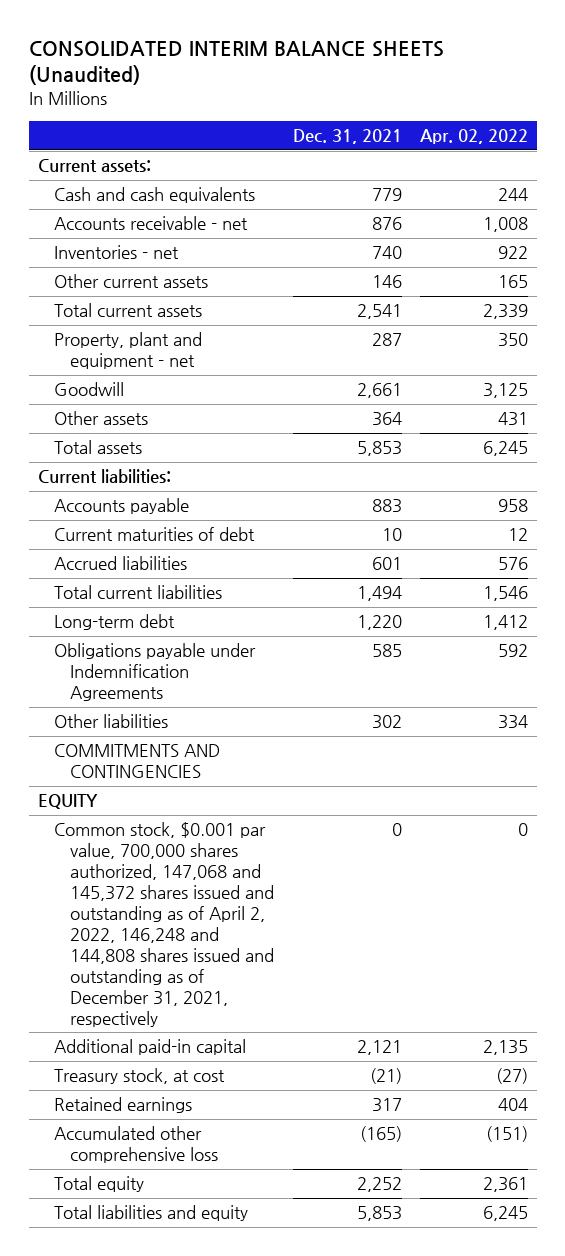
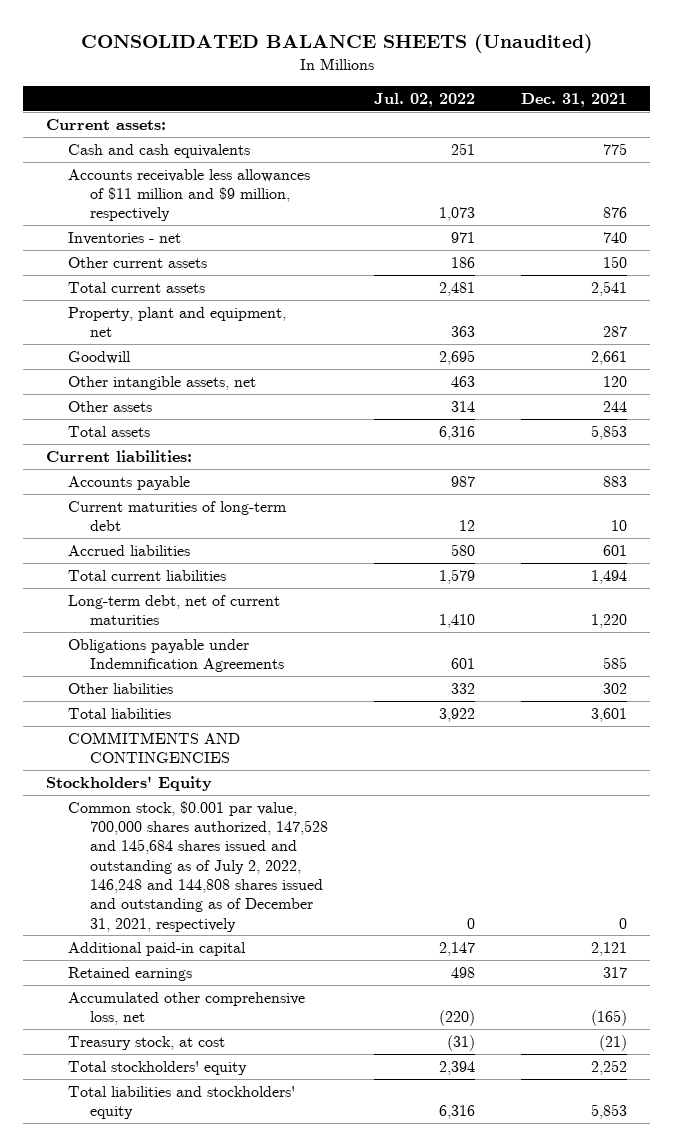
[28,40,444,86] CONSOLIDATED INTERIM BALANCE SHEETS (Unaudited) -> [80,34,593,54] CONSOLIDATED BALANCE SHEETS (Unaudited)
[419,129,528,145] Apr. 02, 2022 -> none
none -> [373,92,475,107] Jul. 02, 2022
[371,188,402,202] 779 -> [603,142,628,155] 775
[54,216,249,231] Accounts receivable - net -> [68,168,311,222] Accounts receivable less allowances of $11 million and $9 million, respectively
[371,275,402,289] 146 -> [603,255,628,268] 150
[54,332,203,370] Property, plant and equipment - net -> [68,306,287,338] Property, plant and equipment, net
none -> [68,375,257,390] Other intangible assets, net
[371,412,402,427] 364 -> [603,400,628,412] 244
[54,527,256,542] Current maturities of debt -> [68,500,288,532] Current maturities of long-term debt
[54,614,176,631] Long-term debt -> [68,594,281,626] Long-term debt, net of current maturities
none -> [68,707,172,719] Total liabilities
[37,794,98,810] EQUITY -> [46,775,213,791] Stockholders' Equity
[54,822,275,1028] Common stock, $0.001 par value, 700,000 shares authorized, 147,068 and 145,372 shares issued and outstanding as of April 2, 2022, 146,248 and 144,808 shares issued and outstanding as of December 31, 2021, respectively -> [68,800,328,932] Common stock, $0.001 par value, 700,000 shares authorized, 147,528 and 145,684 shares issued and outstanding as of July 2, 2022, 146,248 and 144,808 shares issued and outstanding as of December 31, 2021, respectively
[54,1126,219,1164] Accumulated other comprehensive loss -> [68,991,306,1026] Accumulated other comprehensive loss, net
[54,1068,226,1085] Treasury stock, at cost -> [68,1035,226,1050] Treasury stock, at cost
[54,1176,145,1193] Total equity -> [68,1060,248,1075] Total stockholders' equity
[54,1205,249,1222] Total liabilities and equity -> [68,1085,296,1120] Total liabilities and stockholders' equity

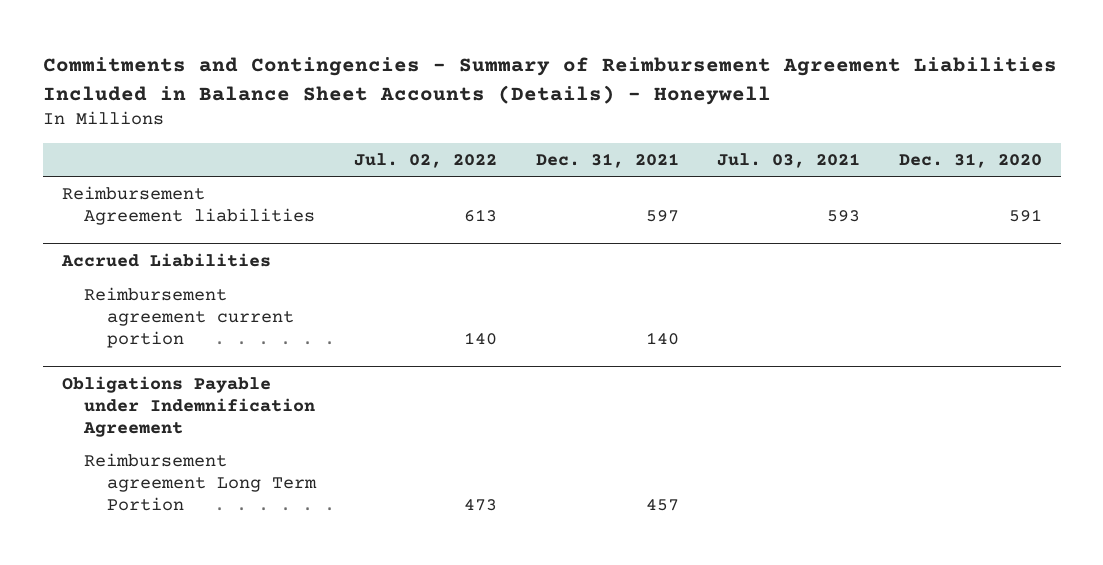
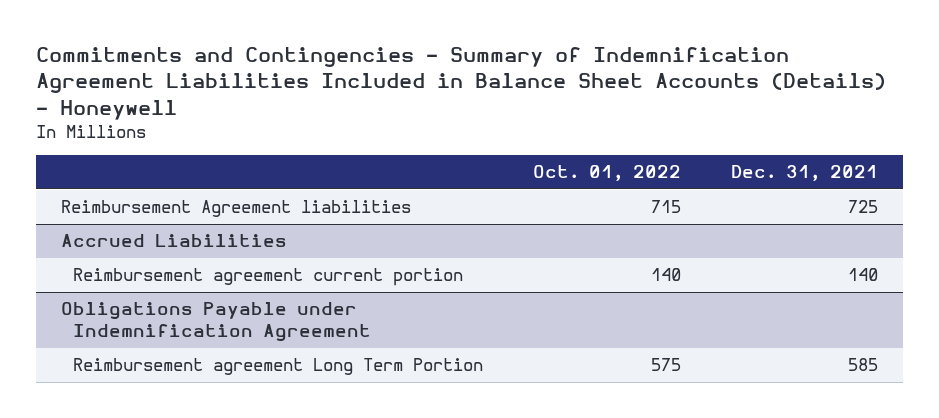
[42,57,1057,105] Commitments and Contingencies - Summary of Reimbursement Agreement Liabilities Included in Balance Sheet Accounts (Details) - Honeywell -> [35,46,886,120] Commitments and Contingencies - Summary of Indemnification Agreement Liabilities Included in Balance Sheet Accounts (Details) - Honeywell
[354,152,498,168] Jul. 02, 2022 -> none
[717,152,861,168] Jul. 03, 2021 -> none
[898,152,1042,168] Dec. 31, 2020 -> none
none -> [533,165,682,182] Oct. 01, 2022
[645,210,679,223] 597 -> [848,200,879,214] 725
[645,498,679,511] 457 -> [848,358,879,372] 585

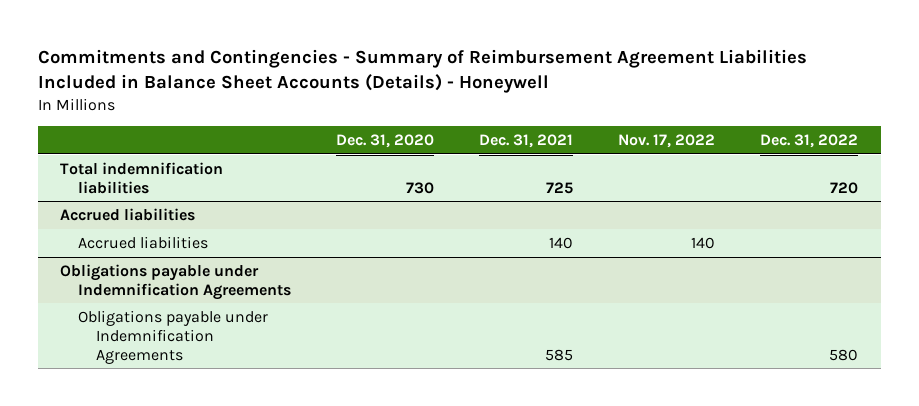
[35,46,886,120] Commitments and Contingencies - Summary of Indemnification Agreement Liabilities Included in Balance Sheet Accounts (Details) - Honeywell -> [37,48,807,94] Commitments and Contingencies - Summary of Reimbursement Agreement Liabilities Included in Balance Sheet Accounts (Details) - Honeywell
[533,165,682,182] Oct. 01, 2022 -> none
none -> [336,133,435,148] Dec. 31, 2020
none -> [618,133,716,148] Nov. 17, 2022
none -> [760,133,859,148] Dec. 31, 2022
[60,200,411,218] Reimbursement Agreement liabilities -> [60,161,224,194] Total indemnification liabilities
[60,234,287,248] Accrued Liabilities -> [60,207,196,221] Accrued liabilities
[72,268,463,287] Reimbursement agreement current portion -> [78,235,209,249] Accrued liabilities
[60,302,371,343] Obligations Payable under Indemnification Agreement -> [60,263,292,300] Obligations payable under Indemnification Agreements
[72,358,483,376] Reimbursement agreement Long Term Portion -> [78,309,269,364] Obligations payable under Indemnification Agreements

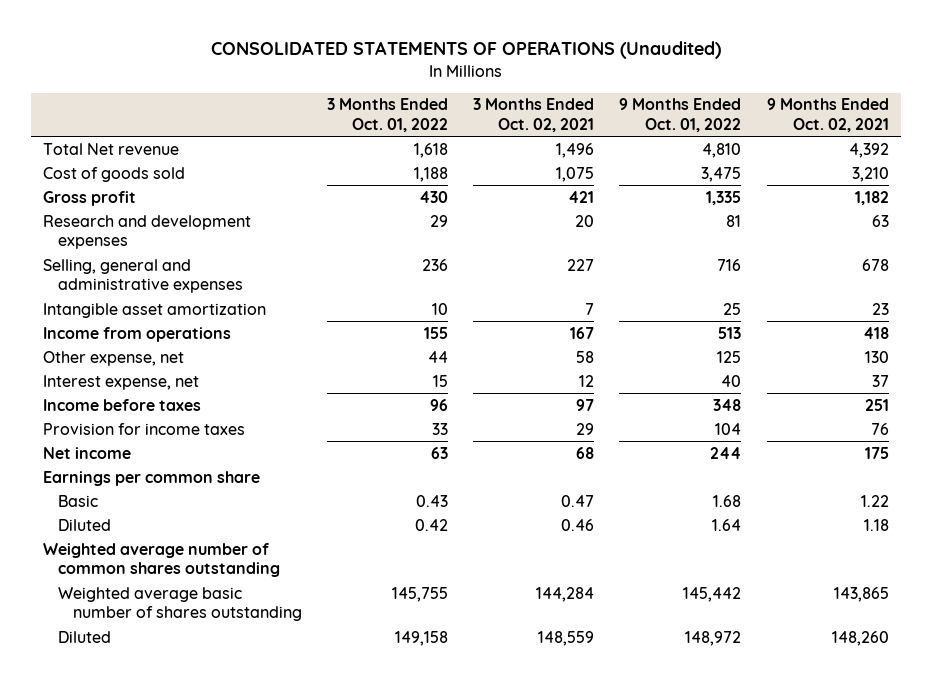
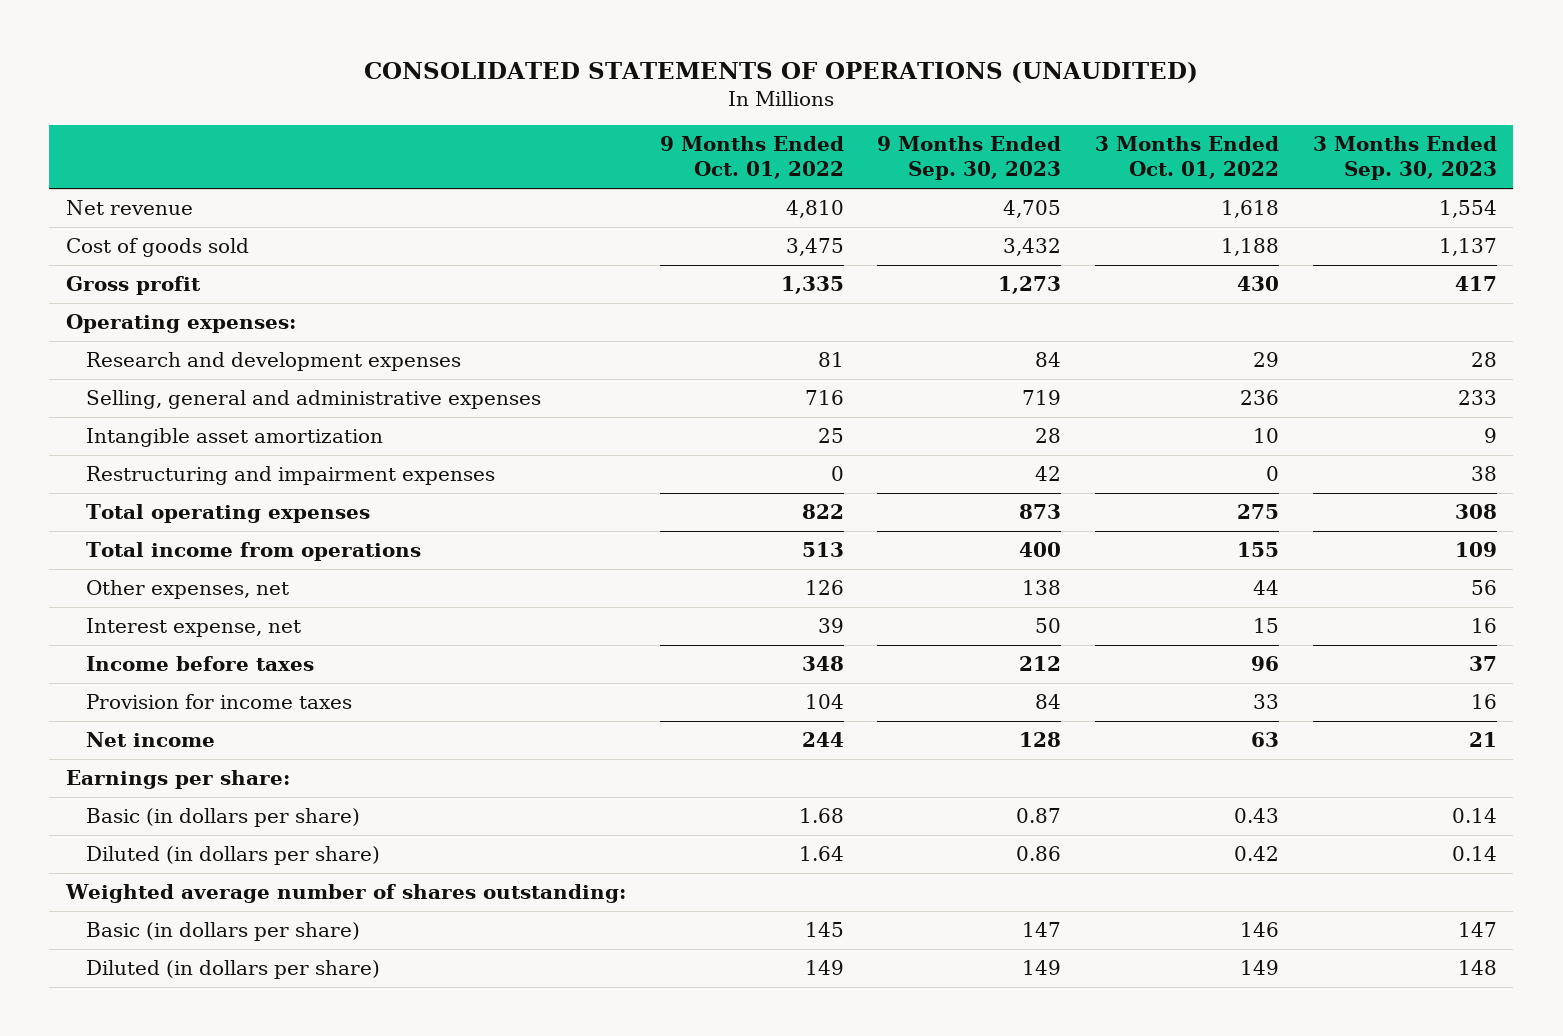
[210,41,721,60] CONSOLIDATED STATEMENTS OF OPERATIONS (Unaudited) -> [364,62,1199,84] CONSOLIDATED STATEMENTS OF OPERATIONS (UNAUDITED)
[473,98,595,132] 3 Months Ended Oct. 02, 2021 -> none
[766,98,889,132] 9 Months Ended Oct. 02, 2021 -> none
none -> [877,136,1062,181] 9 Months Ended Sep. 30, 2023
none -> [1312,136,1497,181] 3 Months Ended Sep. 30, 2023
[43,142,180,155] Total Net revenue -> [66,200,194,216] Net revenue
none -> [66,314,297,334] Operating expenses:
none -> [85,466,495,486] Restructuring and impairment expenses
none -> [85,504,370,524] Total operating expenses
[43,326,232,342] Income from operations -> [85,542,421,562] Total income from operations
[43,350,185,366] Other expense, net -> [85,580,289,600] Other expenses, net
[717,350,742,363] 125 -> [804,580,844,596] 126
[721,374,742,387] 40 -> [817,618,844,634] 39
[58,586,302,622] Weighted average basic number of shares outstanding -> none
[43,470,261,486] Earnings per common share -> [66,770,291,790] Earnings per share:
[58,494,99,507] Basic -> [85,808,360,828] Basic (in dollars per share)
[58,518,112,531] Diluted -> [85,846,380,866] Diluted (in dollars per share)
[43,542,281,578] Weighted average number of common shares outstanding -> [65,884,627,904] Weighted average number of shares outstanding:
none -> [85,922,360,942] Basic (in dollars per share)
[58,630,112,643] Diluted -> [85,960,380,980] Diluted (in dollars per share)
[395,630,449,646] 149,158 -> [1239,960,1279,976] 149
[685,630,742,646] 148,972 -> [804,960,844,976] 149

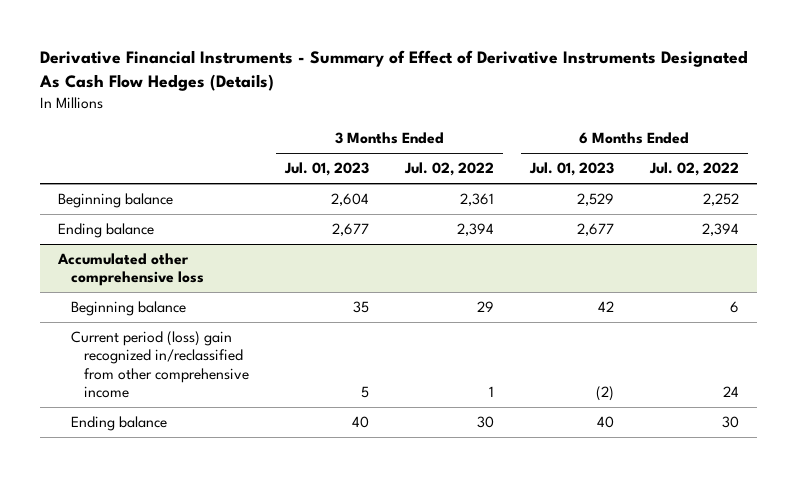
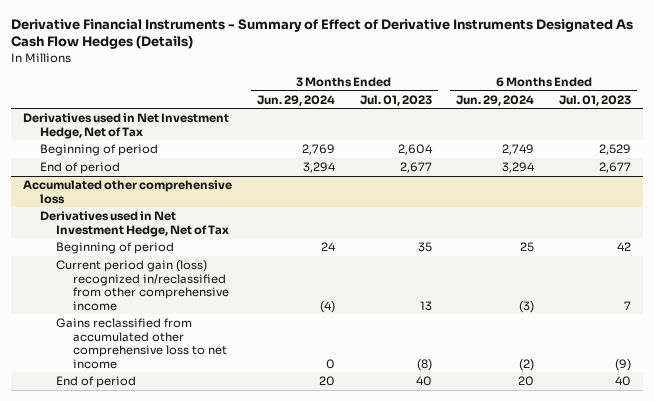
[404,162,495,177] Jul. 02, 2022 -> none
[648,162,739,177] Jul. 02, 2022 -> none
none -> [256,94,335,106] Jun. 29, 2024
none -> [456,94,535,106] Jun. 29, 2024
none -> [23,112,230,139] Derivatives used in Net Investment Hedge, Net of Tax
[57,193,173,209] Beginning balance -> [39,143,158,156] Beginning of period
[57,223,154,239] Ending balance -> [39,161,120,174] End of period
none -> [39,210,230,237] Derivatives used in Net Investment Hedge, Net of Tax
[71,301,187,317] Beginning balance -> [56,241,175,254] Beginning of period
[71,331,250,399] Current period (loss) gain recognized in/reclassified from other comprehensive income -> [56,259,229,311] Current period gain (loss) recognized in/reclassified from other comprehensive income
[361,386,370,399] 5 -> [419,300,432,311] 13
[595,386,614,402] (2) -> [624,300,632,310] 7
none -> [56,317,227,369] Gains reclassified from accumulated other comprehensive loss to net income
[71,416,168,432] Ending balance -> [56,375,137,388] End of period

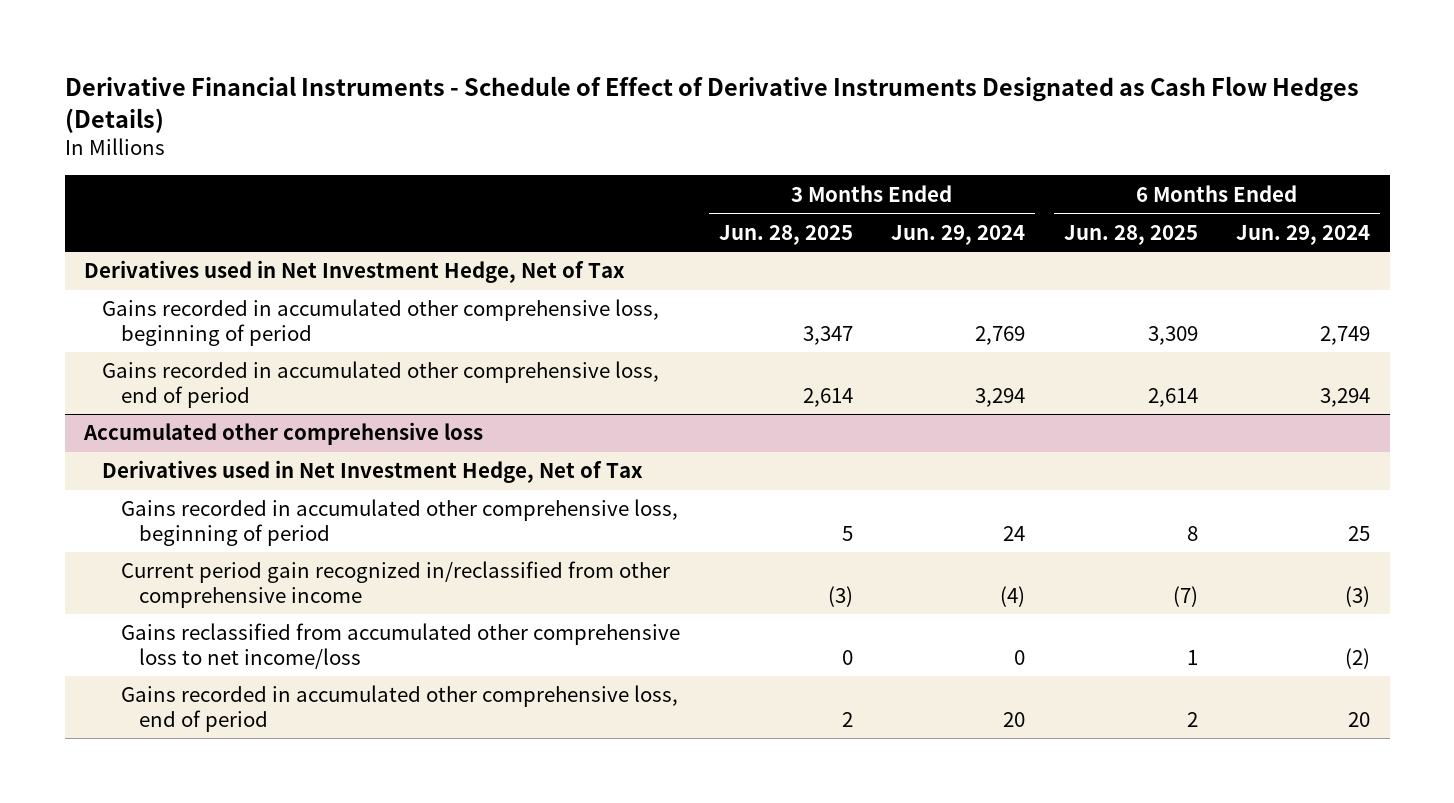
[10,18,633,50] Derivative Financial Instruments - Summary of Effect of Derivative Instruments Designated As Cash Flow Hedges (Details) -> [64,76,1359,133] Derivative Financial Instruments - Schedule of Effect of Derivative Instruments Designated as Cash Flow Hedges (Details)
[359,94,432,106] Jul. 01, 2023 -> none
[559,94,632,106] Jul. 01, 2023 -> none
none -> [718,224,853,245] Jun. 28, 2025
none -> [1063,224,1198,245] Jun. 28, 2025
[39,143,158,156] Beginning of period -> [102,299,660,346] Gains recorded in accumulated other comprehensive loss, beginning of period
[39,161,120,174] End of period -> [102,361,660,408] Gains recorded in accumulated other comprehensive loss, end of period
[56,241,175,254] Beginning of period -> [120,499,678,546] Gains recorded in accumulated other comprehensive loss, beginning of period
[56,259,229,311] Current period gain (loss) recognized in/reclassified from other comprehensive income -> [120,561,670,608] Current period gain recognized in/reclassified from other comprehensive income
[56,317,227,369] Gains reclassified from accumulated other comprehensive loss to net income -> [120,623,680,669] Gains reclassified from accumulated other comprehensive loss to net income/loss
[56,375,137,388] End of period -> [120,685,678,732] Gains recorded in accumulated other comprehensive loss, end of period

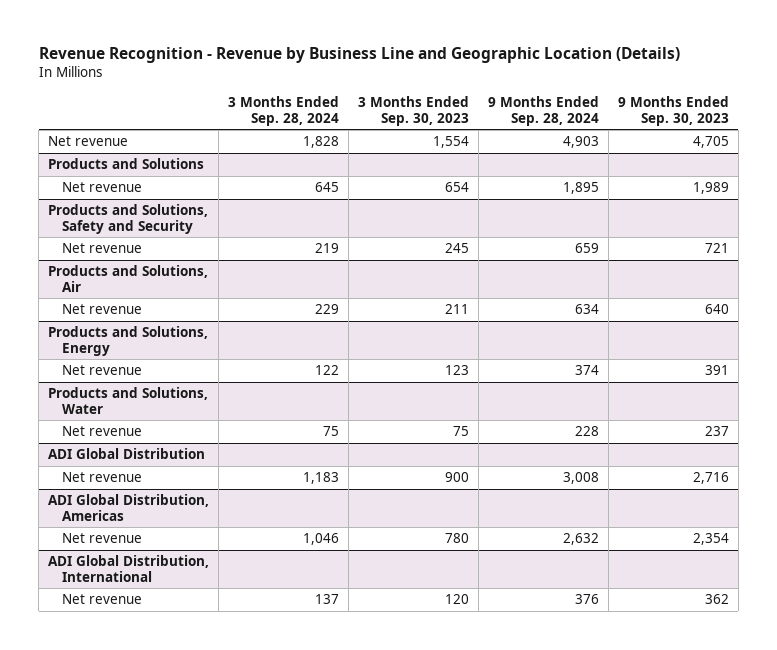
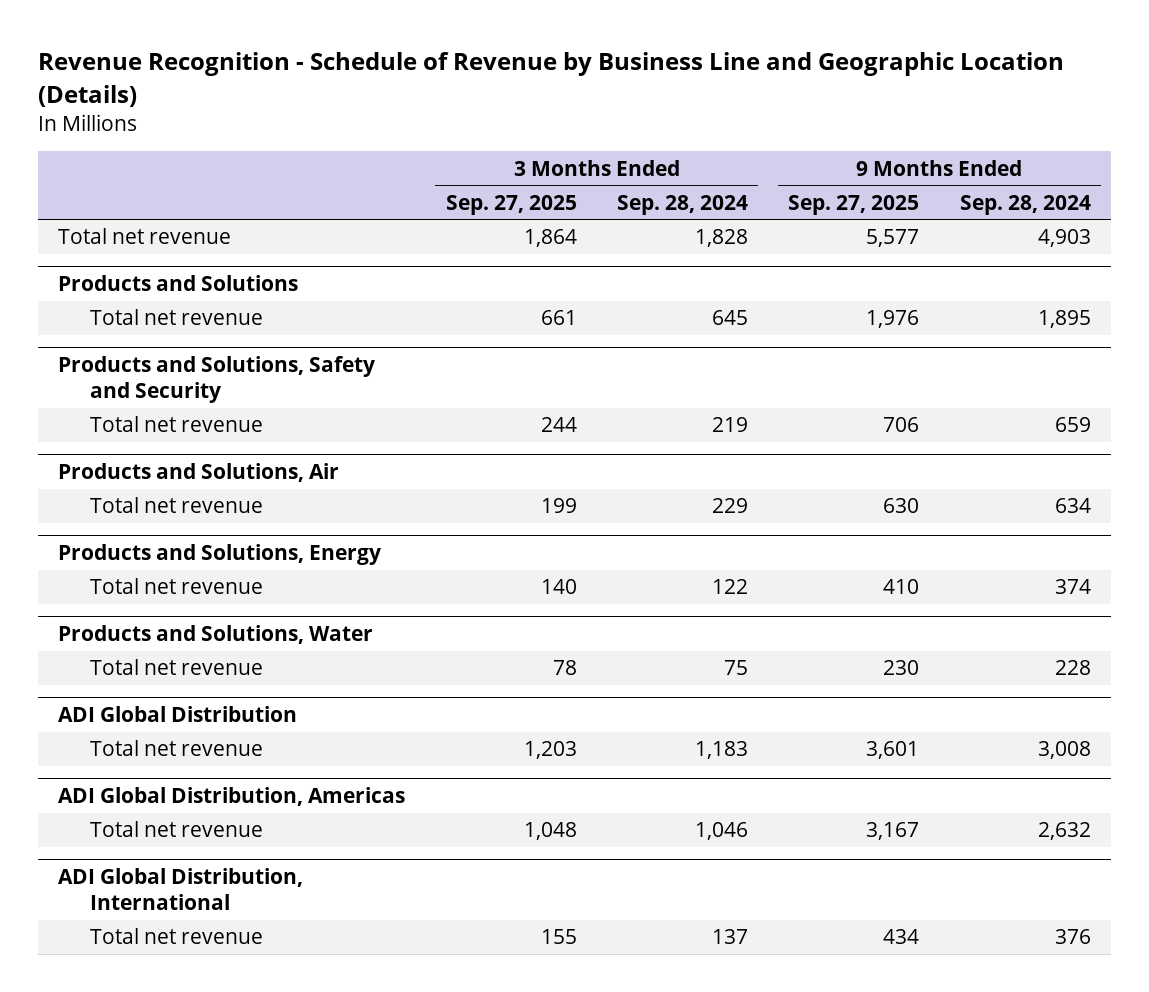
[38,47,680,64] Revenue Recognition - Revenue by Business Line and Geographic Location (Details) -> [38,52,1065,107] Revenue Recognition - Schedule of Revenue by Business Line and Geographic Location (Details)
[358,96,470,126] 3 Months Ended Sep. 30, 2023 -> none
[617,96,729,126] 9 Months Ended Sep. 30, 2023 -> none
none -> [445,194,577,215] Sep. 27, 2025
none -> [788,194,920,215] Sep. 27, 2025
[48,136,129,147] Net revenue -> [58,228,232,245] Total net revenue
[62,182,143,193] Net revenue -> [89,309,263,326] Total net revenue
[62,243,143,254] Net revenue -> [89,416,263,433] Total net revenue
[62,304,143,315] Net revenue -> [89,497,263,514] Total net revenue
[62,365,143,376] Net revenue -> [89,578,263,595] Total net revenue
[62,426,143,437] Net revenue -> [89,659,263,676] Total net revenue
[62,472,143,483] Net revenue -> [89,740,263,757] Total net revenue
[62,533,143,544] Net revenue -> [89,821,263,838] Total net revenue
[62,594,143,605] Net revenue -> [89,928,263,945] Total net revenue

